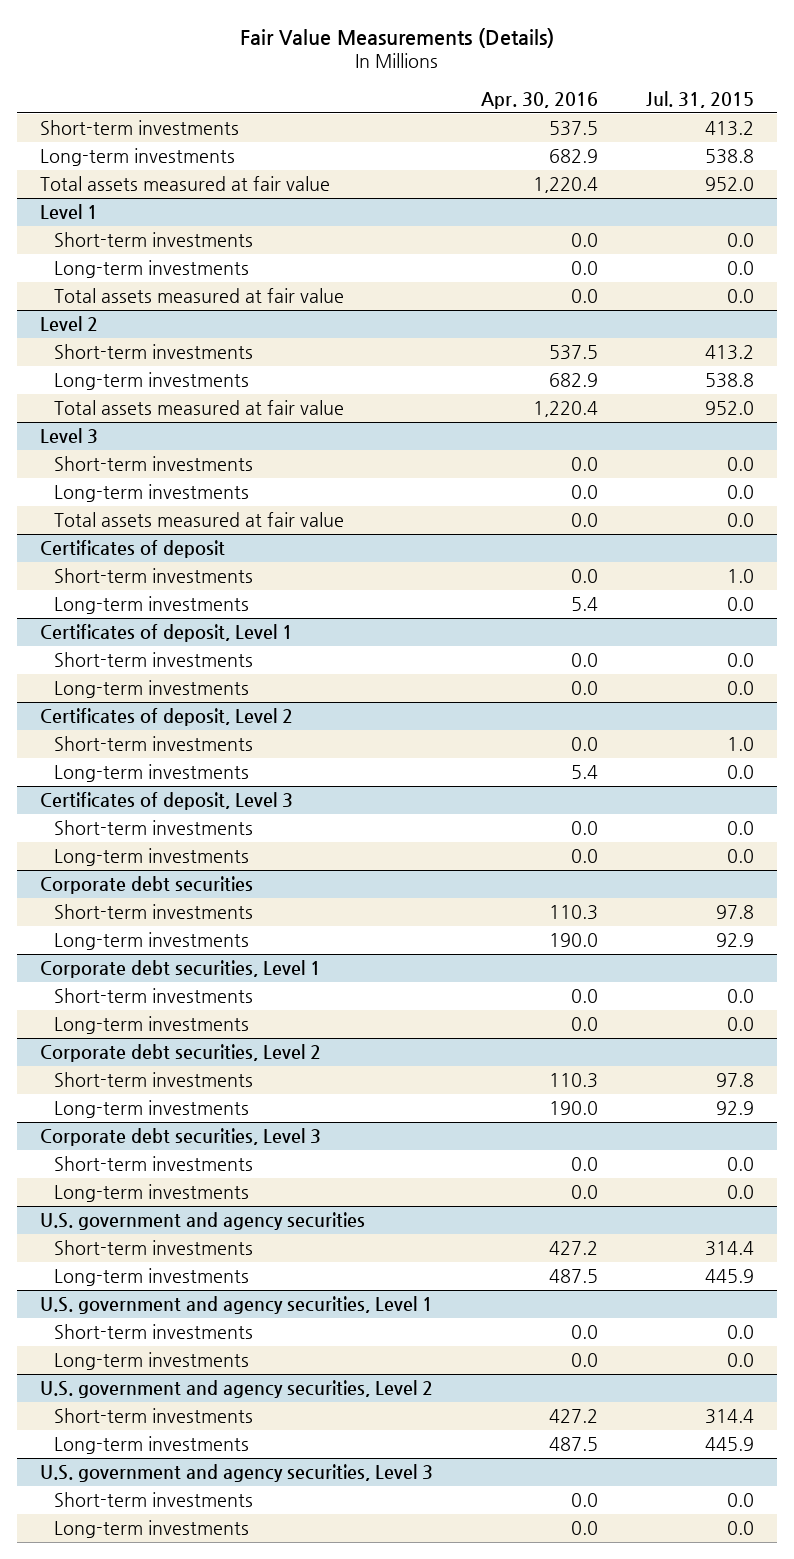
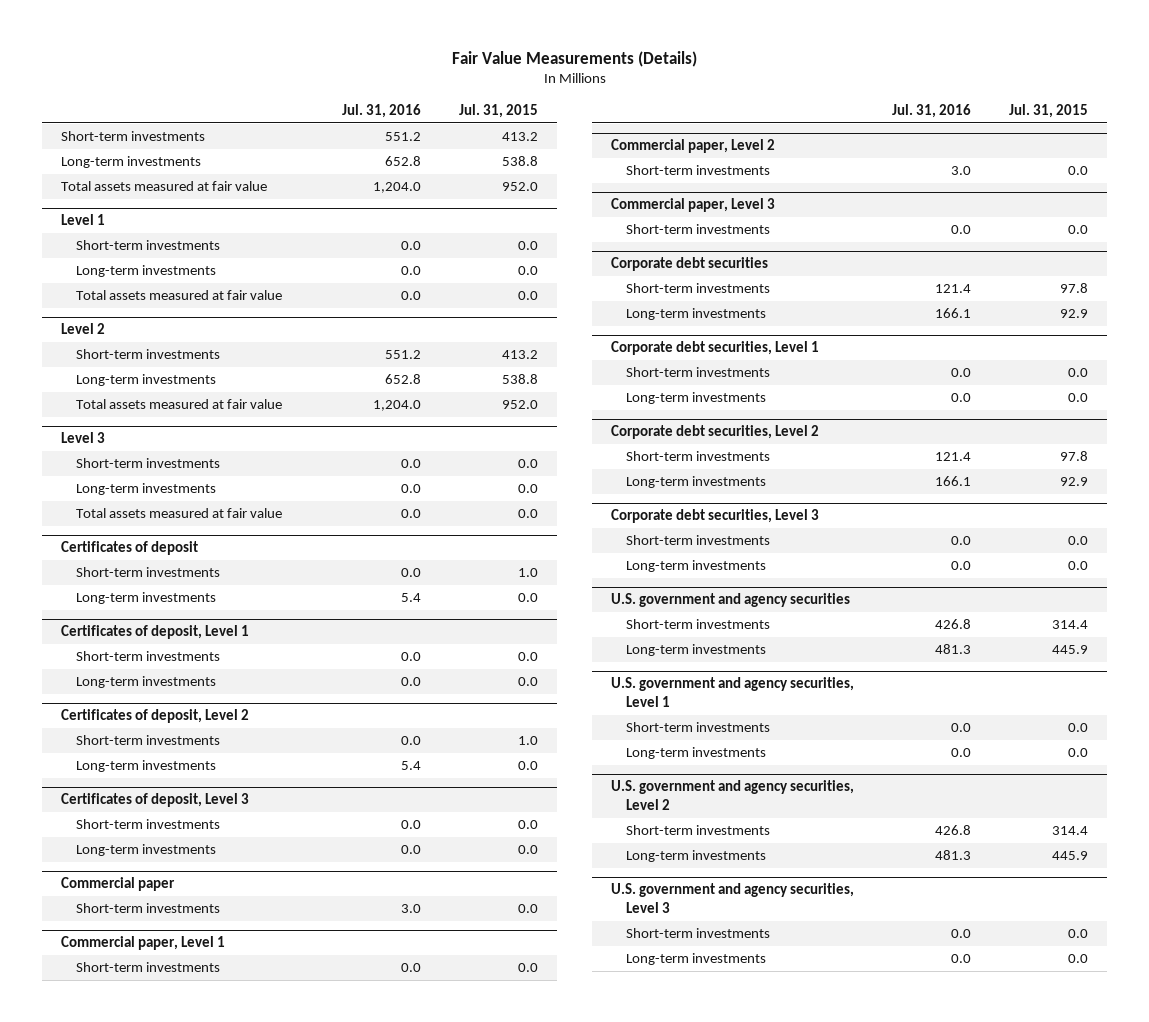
[480,91,598,109] Apr. 30, 2016 -> none
none -> [341,103,421,118] Jul. 31, 2016
none -> [60,877,175,892] Commercial paper
none -> [75,903,220,914] Short-term investments
none -> [60,936,225,951] Commercial paper, Level 1
none -> [75,962,220,973] Short-term investments
none -> [611,139,776,154] Commercial paper, Level 2
none -> [626,165,771,176] Short-term investments
none -> [611,198,776,213] Commercial paper, Level 3
none -> [626,224,771,235] Short-term investments

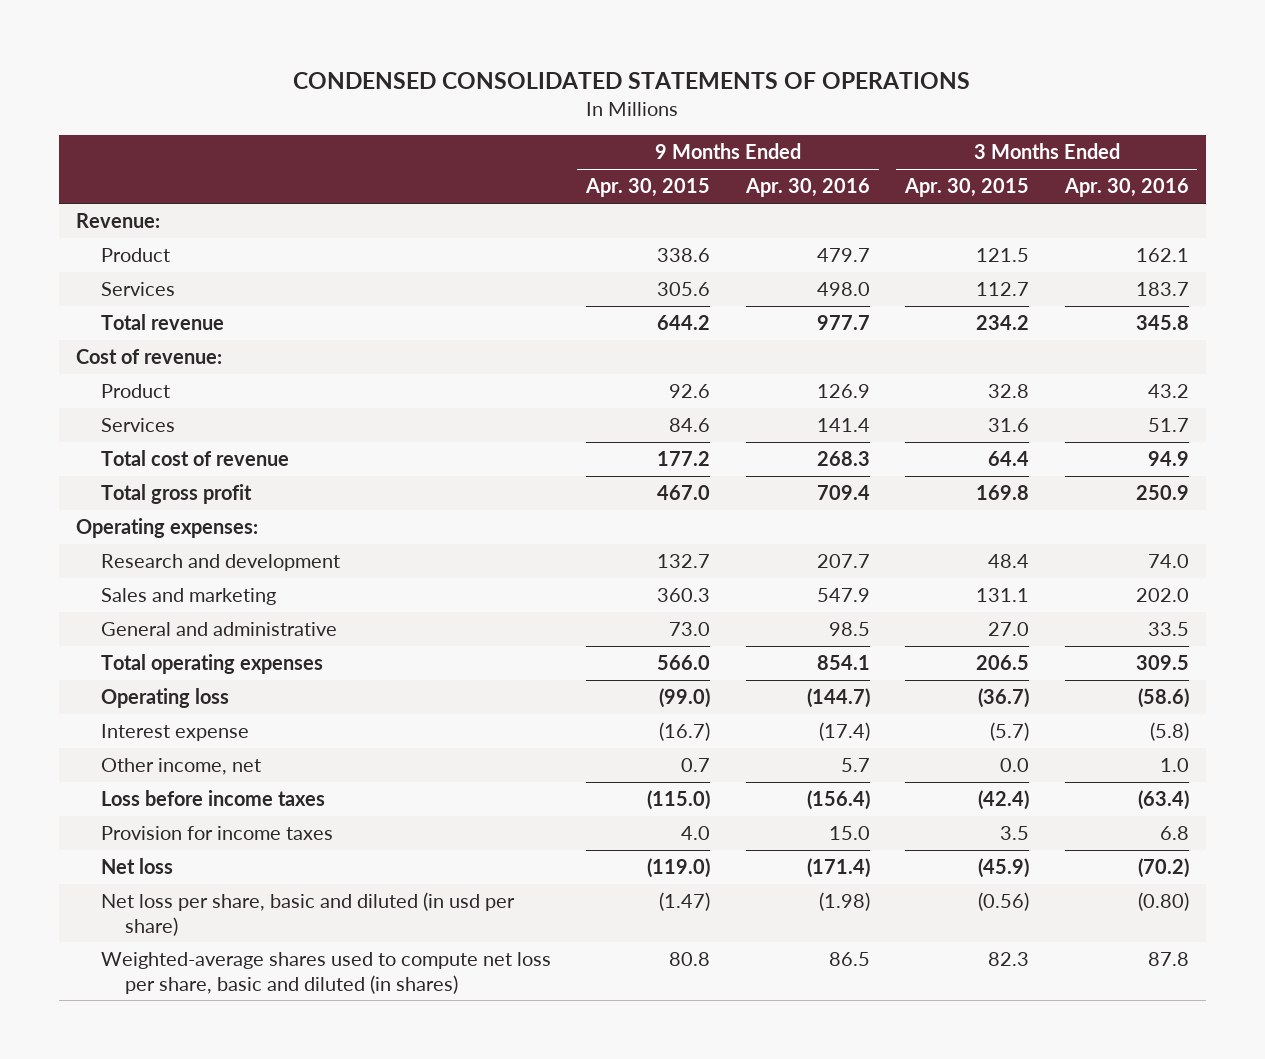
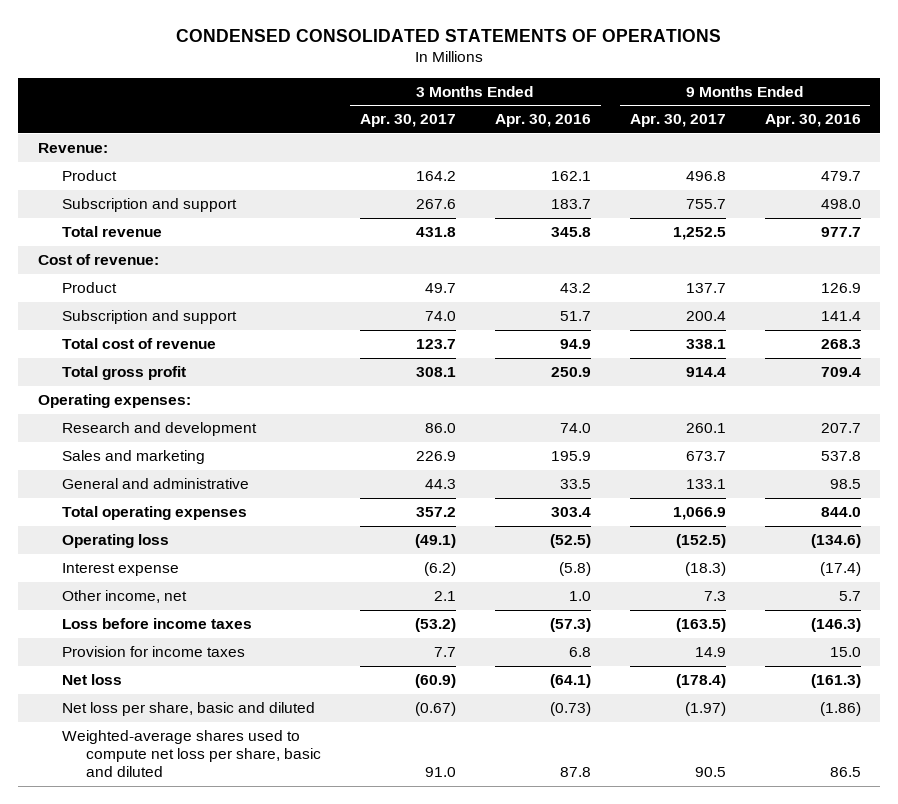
[585,178,711,198] Apr. 30, 2015 -> none
[904,178,1030,198] Apr. 30, 2015 -> none
none -> [359,114,456,128] Apr. 30, 2017
none -> [629,114,726,128] Apr. 30, 2017
[100,282,175,297] Services -> [61,198,237,213] Subscription and support
[100,418,175,433] Services -> [61,310,237,325] Subscription and support
[816,588,870,603] 547.9 -> [820,451,861,462] 537.8
[1135,588,1189,603] 202.0 -> [550,451,591,462] 195.9
[816,655,870,671] 854.1 -> [820,507,861,518] 844.0
[1135,655,1189,671] 309.5 -> [550,507,591,518] 303.4
[806,688,870,709] (144.7) -> [810,534,861,549] (134.6)
[1137,688,1189,709] (58.6) -> [549,534,591,549] (52.5)
[806,790,870,811] (156.4) -> [810,618,861,633] (146.3)
[1137,790,1189,811] (63.4) -> [549,618,591,633] (57.3)
[806,858,870,879] (171.4) -> [810,674,861,689] (161.3)
[1137,858,1189,879] (70.2) -> [549,674,591,689] (64.1)
[100,892,515,936] Net loss per share, basic and diluted (in usd per share) -> [61,702,315,717] Net loss per share, basic and diluted
[818,892,870,912] (1.98) -> [819,702,861,717] (1.86)
[1137,892,1189,912] (0.80) -> [549,702,591,717] (0.73)
[100,952,551,994] Weighted-average shares used to compute net loss per share, basic and diluted (in shares) -> [61,730,322,778] Weighted-average shares used to compute net loss per share, basic and diluted

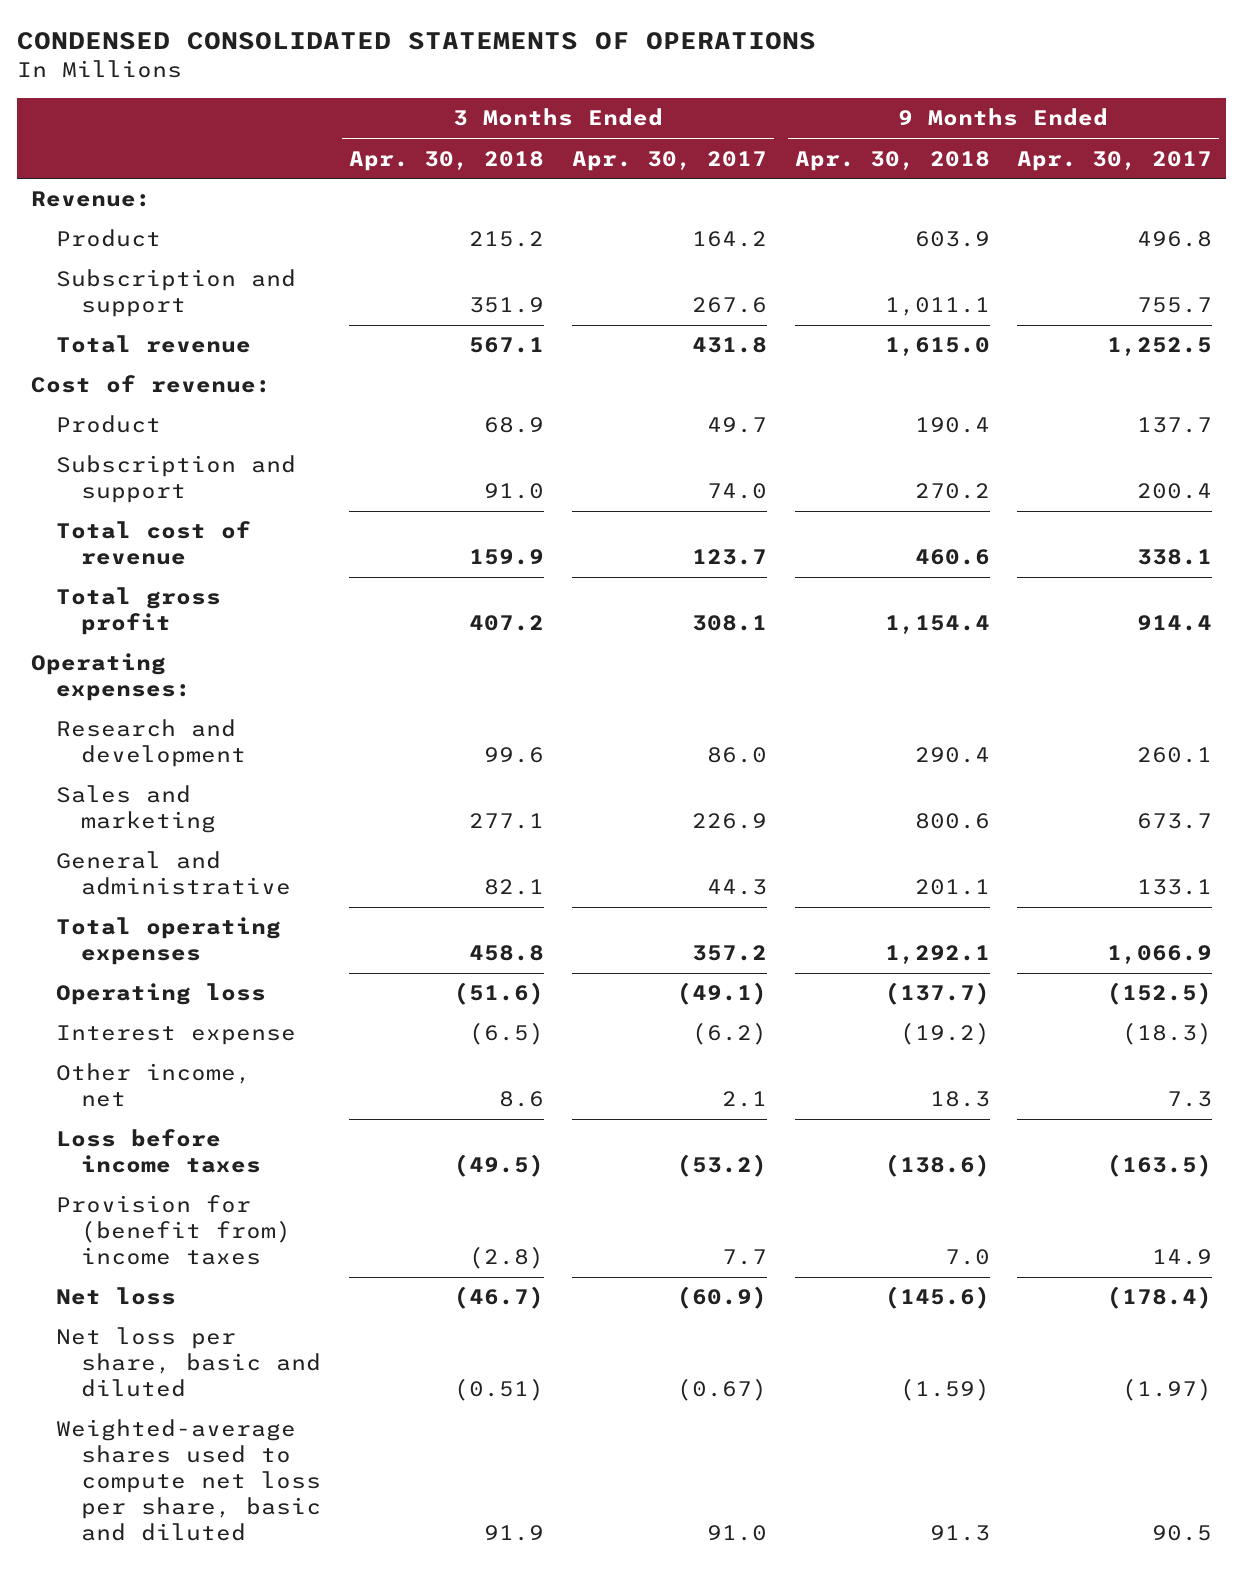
[494,114,591,128] Apr. 30, 2016 -> none
[764,114,861,128] Apr. 30, 2016 -> none
none -> [349,150,545,171] Apr. 30, 2018
none -> [794,150,990,171] Apr. 30, 2018
[61,646,245,658] Provision for income taxes -> [56,1195,292,1266] Provision for (benefit from) income taxes

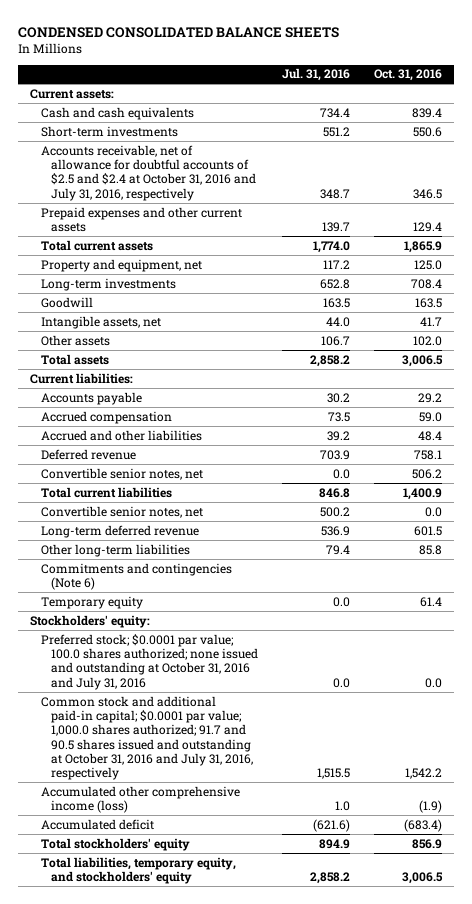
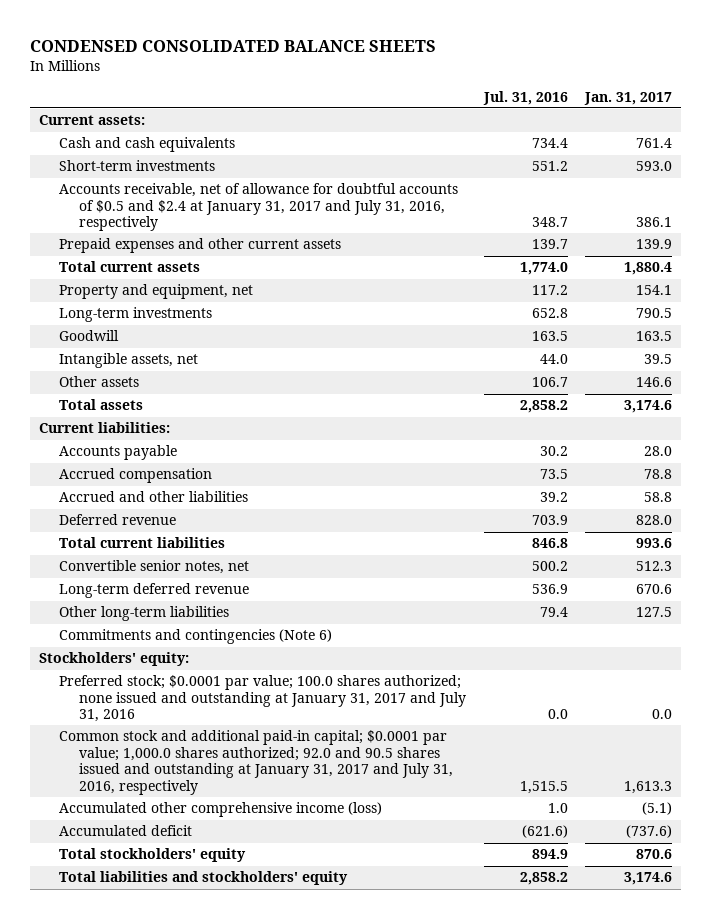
[373,69,442,82] Oct. 31, 2016 -> none
none -> [584,91,673,105] Jan. 31, 2017
[40,144,257,201] Accounts receivable, net of allowance for doubtful accounts of $2.5 and $2.4 at October 31, 2016 and July 31, 2016, respectively -> [58,183,458,232] Accounts receivable, net of allowance for doubtful accounts of $0.5 and $2.4 at January 31, 2017 and July 31, 2016, respectively
[40,467,203,480] Convertible senior notes, net -> none
[40,595,143,609] Temporary equity -> none
[40,633,259,690] Preferred stock; $0.0001 par value; 100.0 shares authorized; none issued and outstanding at October 31, 2016 and July 31, 2016 -> [58,675,467,723] Preferred stock; $0.0001 par value; 100.0 shares authorized; none issued and outstanding at January 31, 2017 and July 31, 2016
[40,695,254,781] Common stock and additional paid-in capital; $0.0001 par value; 1,000.0 shares authorized; 91.7 and 90.5 shares issued and outstanding at October 31, 2016 and July 31, 2016, respectively -> [58,730,454,795] Common stock and additional paid-in capital; $0.0001 par value; 1,000.0 shares authorized; 92.0 and 90.5 shares issued and outstanding at January 31, 2017 and July 31, 2016, respectively
[40,856,236,884] Total liabilities, temporary equity, and stockholders' equity -> [58,871,348,886] Total liabilities and stockholders' equity

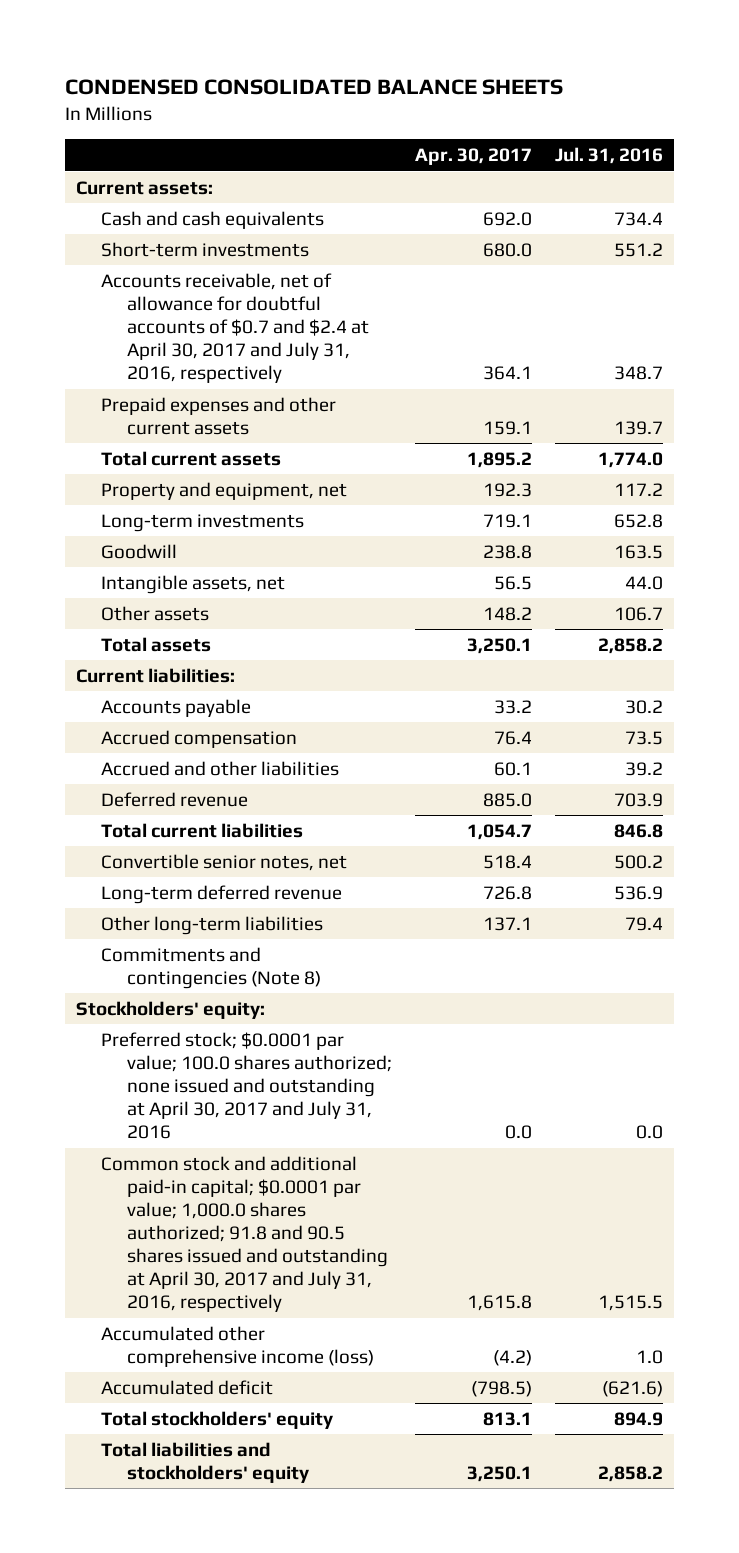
[584,91,673,105] Jan. 31, 2017 -> none
none -> [414,148,532,166] Apr. 30, 2017
[58,183,458,232] Accounts receivable, net of allowance for doubtful accounts of $0.5 and $2.4 at January 31, 2017 and July 31, 2016, respectively -> [101,272,369,384] Accounts receivable, net of allowance for doubtful accounts of $0.7 and $2.4 at April 30, 2017 and July 31, 2016, respectively
[58,629,332,645] Commitments and contingencies (Note 6) -> [101,946,321,989] Commitments and contingencies (Note 8)
[58,675,467,723] Preferred stock; $0.0001 par value; 100.0 shares authorized; none issued and outstanding at January 31, 2017 and July 31, 2016 -> [101,1031,392,1140] Preferred stock; $0.0001 par value; 100.0 shares authorized; none issued and outstanding at April 30, 2017 and July 31, 2016
[58,730,454,795] Common stock and additional paid-in capital; $0.0001 par value; 1,000.0 shares authorized; 92.0 and 90.5 shares issued and outstanding at January 31, 2017 and July 31, 2016, respectively -> [101,1155,388,1313] Common stock and additional paid-in capital; $0.0001 par value; 1,000.0 shares authorized; 91.8 and 90.5 shares issued and outstanding at April 30, 2017 and July 31, 2016, respectively

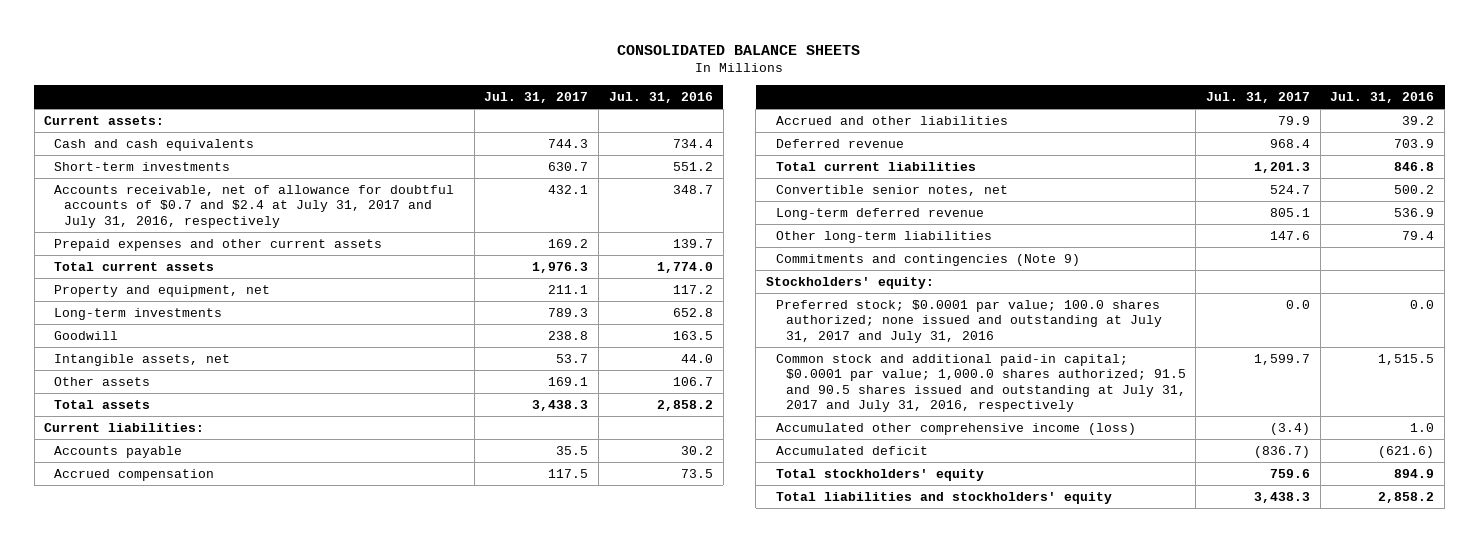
[64,79,563,96] CONDENSED CONSOLIDATED BALANCE SHEETS -> [617,44,861,55] CONSOLIDATED BALANCE SHEETS
[414,148,532,166] Apr. 30, 2017 -> none
none -> [484,92,589,104] Jul. 31, 2017
[101,272,369,384] Accounts receivable, net of allowance for doubtful accounts of $0.7 and $2.4 at April 30, 2017 and July 31, 2016, respectively -> [54,184,455,228] Accounts receivable, net of allowance for doubtful accounts of $0.7 and $2.4 at July 31, 2017 and July 31, 2016, respectively
[101,946,321,989] Commitments and contingencies (Note 8) -> [775,253,1080,266] Commitments and contingencies (Note 9)
[101,1031,392,1140] Preferred stock; $0.0001 par value; 100.0 shares authorized; none issued and outstanding at April 30, 2017 and July 31, 2016 -> [775,299,1162,343] Preferred stock; $0.0001 par value; 100.0 shares authorized; none issued and outstanding at July 31, 2017 and July 31, 2016
[101,1155,388,1313] Common stock and additional paid-in capital; $0.0001 par value; 1,000.0 shares authorized; 91.8 and 90.5 shares issued and outstanding at April 30, 2017 and July 31, 2016, respectively -> [775,353,1186,413] Common stock and additional paid-in capital; $0.0001 par value; 1,000.0 shares authorized; 91.5 and 90.5 shares issued and outstanding at July 31, 2017 and July 31, 2016, respectively

